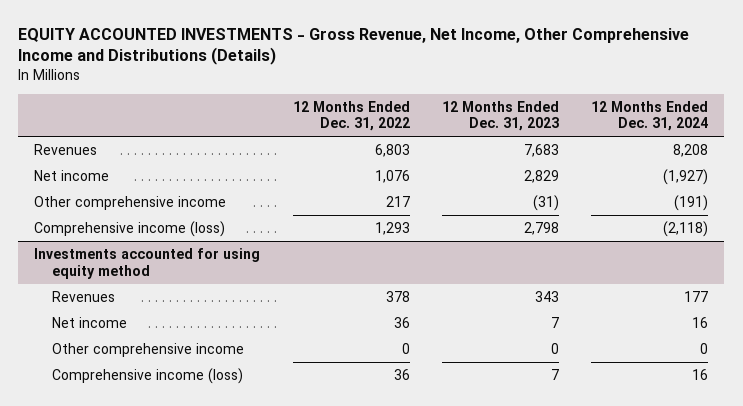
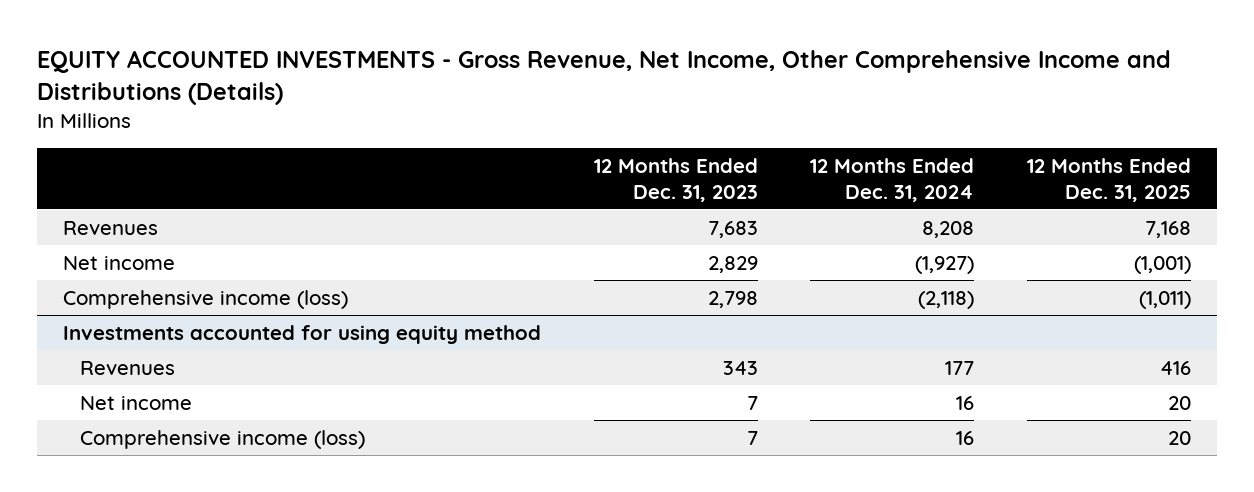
[292,100,410,132] 12 Months Ended Dec. 31, 2022 -> none
none -> [1027,157,1192,202] 12 Months Ended Dec. 31, 2025
[34,195,227,210] Other comprehensive income -> none
[51,342,244,357] Other comprehensive income -> none

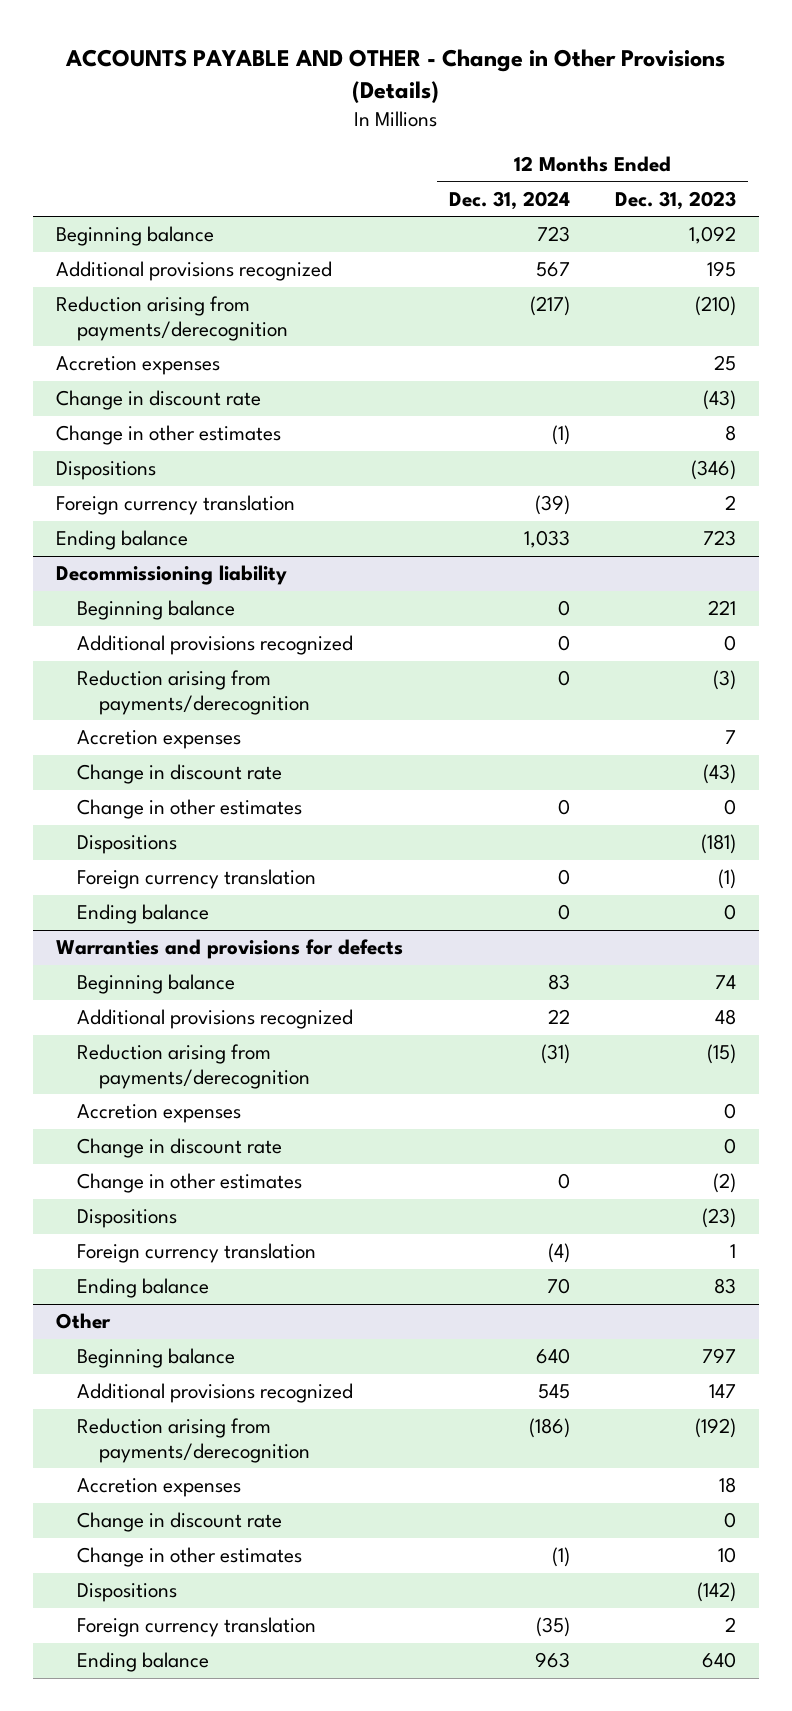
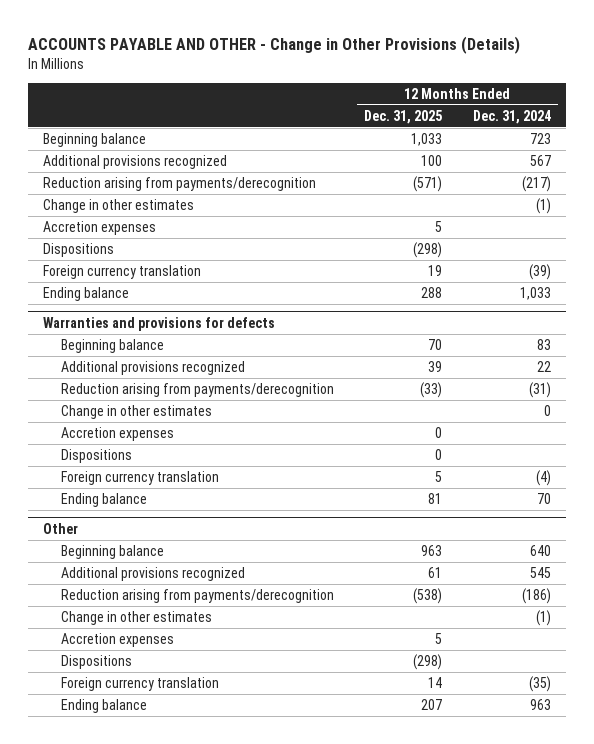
[615,190,737,210] Dec. 31, 2023 -> none
none -> [364,109,443,124] Dec. 31, 2025
[55,390,261,411] Change in discount rate -> none
[55,356,220,376] Accretion expenses -> [43,221,157,236] Accretion expenses
[55,565,287,586] Decommissioning liability -> none
[77,600,236,621] Beginning balance -> none
[77,635,354,656] Additional provisions recognized -> none
[77,670,310,715] Reduction arising from payments/derecognition -> none
[77,730,242,750] Accretion expenses -> none
[77,764,283,785] Change in discount rate -> none
[77,799,303,820] Change in other estimates -> none
[77,835,178,855] Dispositions -> none
[77,869,317,890] Foreign currency translation -> none
[77,904,210,925] Ending balance -> none
[77,1138,283,1159] Change in discount rate -> none
[77,1104,242,1124] Accretion expenses -> [61,427,175,442] Accretion expenses
[77,1512,283,1533] Change in discount rate -> none
[77,1478,242,1498] Accretion expenses -> [61,633,175,648] Accretion expenses

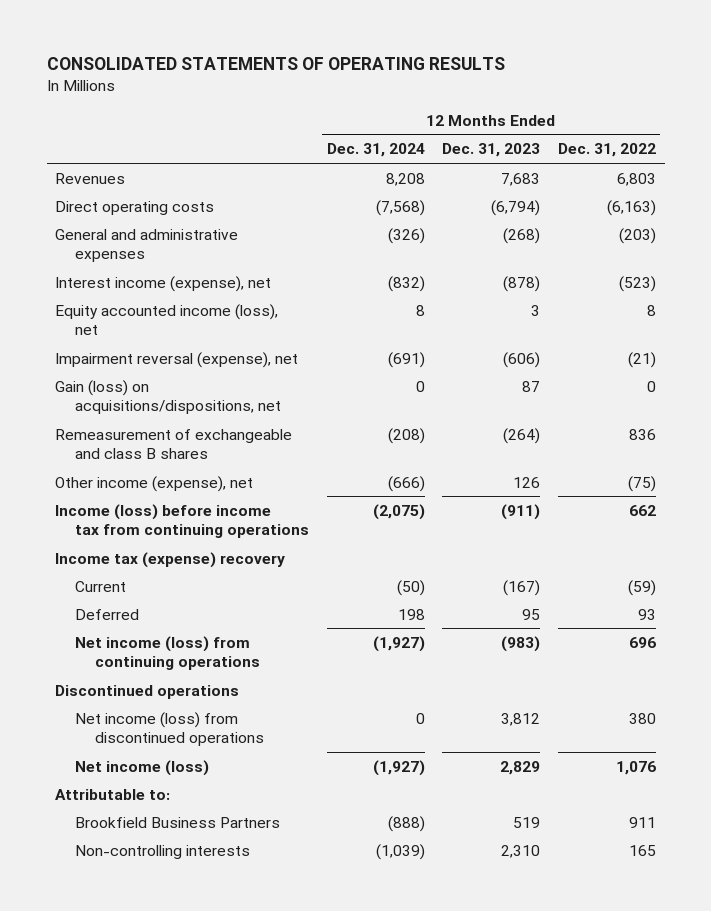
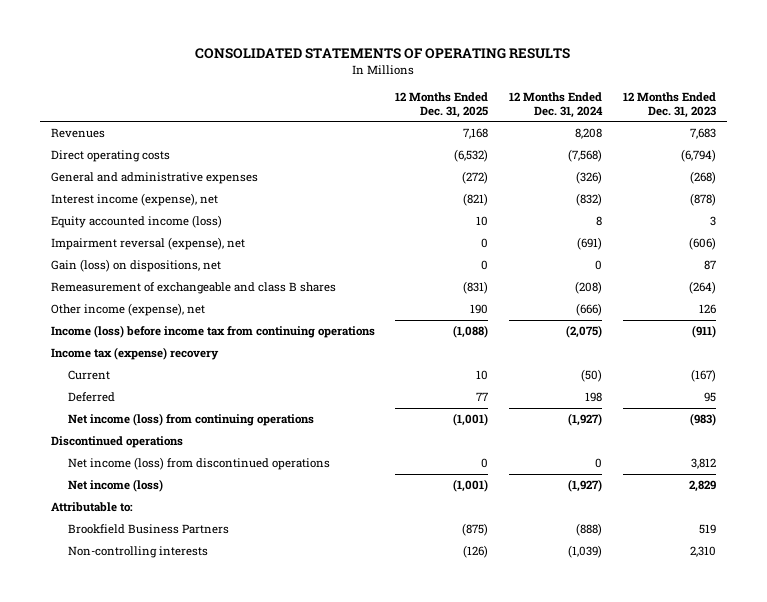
[558,143,657,158] Dec. 31, 2022 -> none
none -> [395,91,489,118] 12 Months Ended Dec. 31, 2025
[55,303,279,336] Equity accounted income (loss), net -> [50,215,222,229] Equity accounted income (loss)
[55,379,282,415] Gain (loss) on acquisitions/dispositions, net -> [50,259,221,273] Gain (loss) on dispositions, net

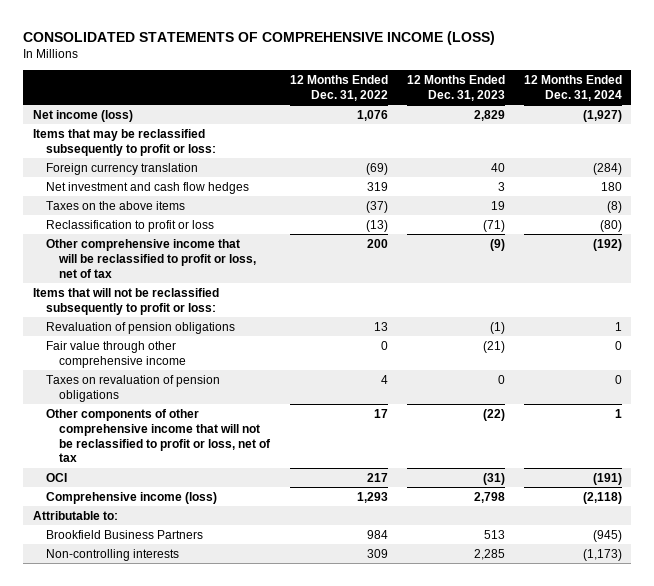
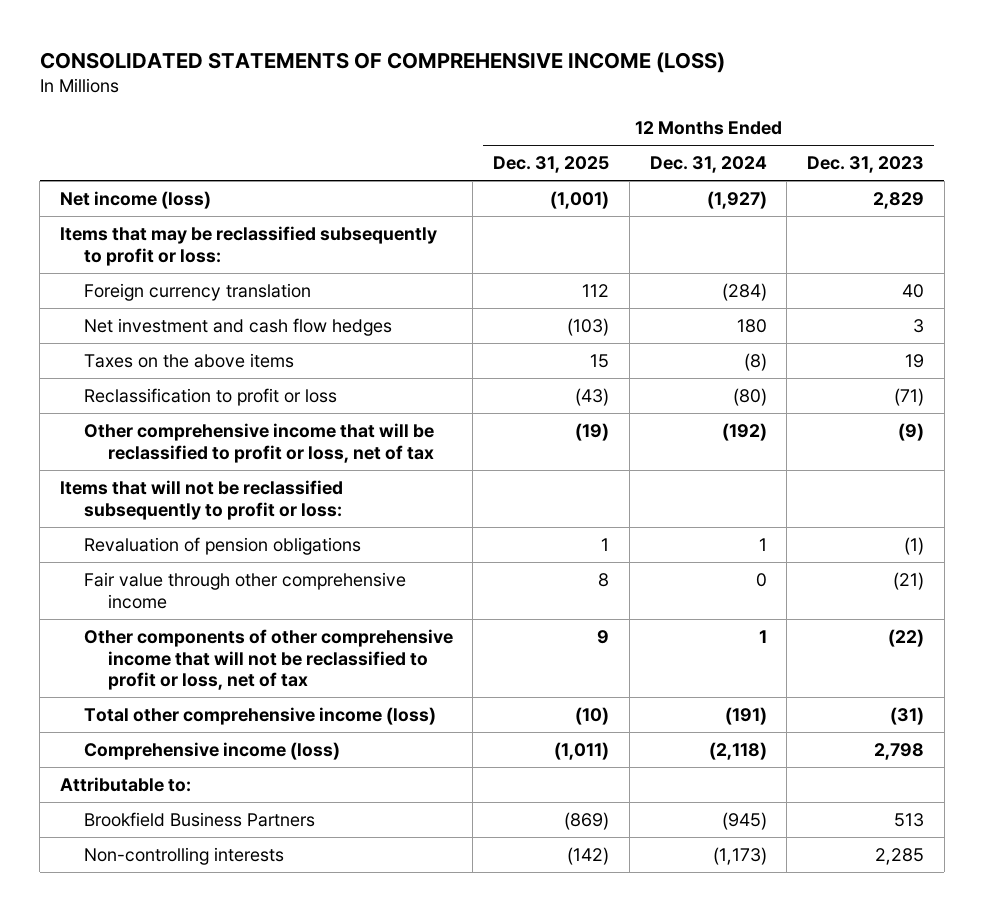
[289,75,388,102] 12 Months Ended Dec. 31, 2022 -> none
none -> [493,156,610,174] Dec. 31, 2025
[46,374,221,402] Taxes on revaluation of pension obligations -> none
[46,472,68,482] OCI -> [83,706,436,725] Total other comprehensive income (loss)

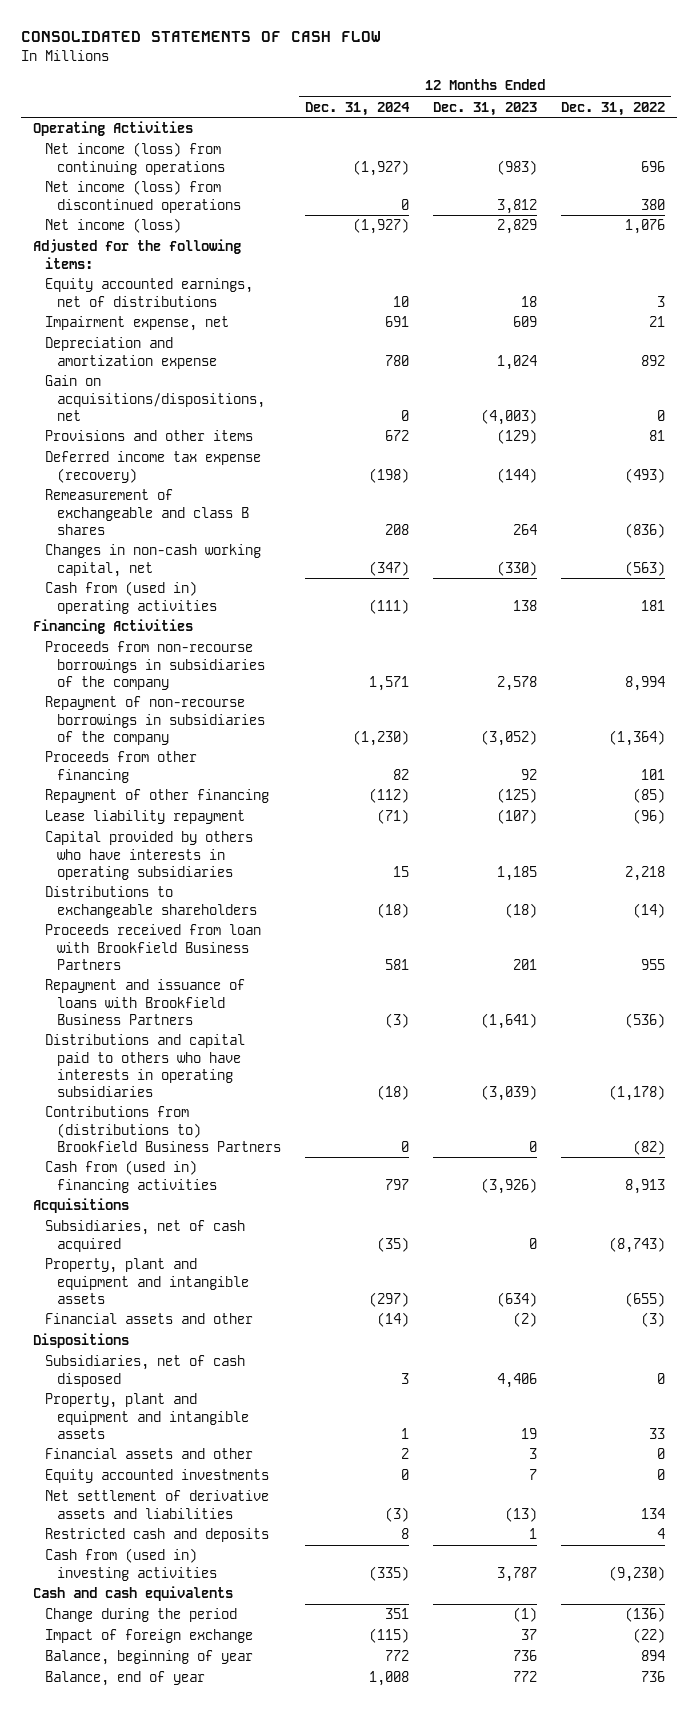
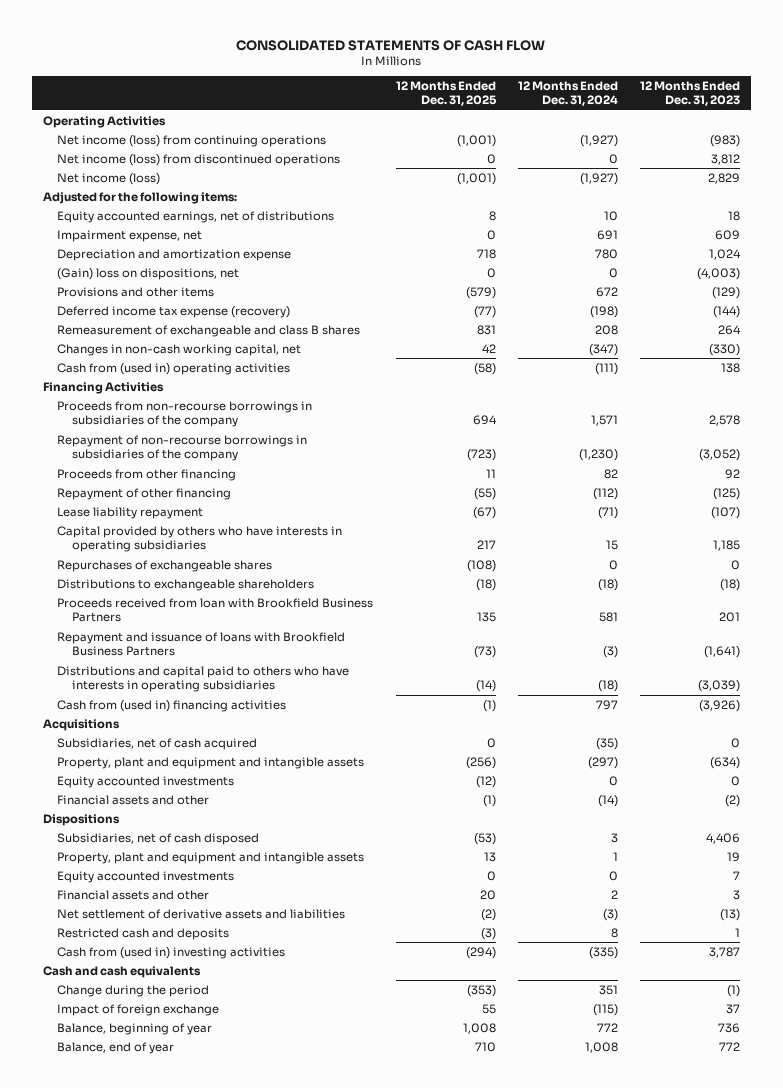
[561,101,666,116] Dec. 31, 2022 -> none
none -> [395,81,497,107] 12 Months Ended Dec. 31, 2025
[45,375,266,421] Gain on acquisitions/dispositions, net -> [57,267,240,280] (Gain) loss on dispositions, net
none -> [57,559,273,572] Repurchases of exchangeable shares
[45,1106,282,1152] Contributions from (distributions to) Brookfield Business Partners -> none
none -> [57,775,235,788] Equity accounted investments
[45,1448,254,1460] Financial assets and other -> [57,889,210,900] Financial assets and other

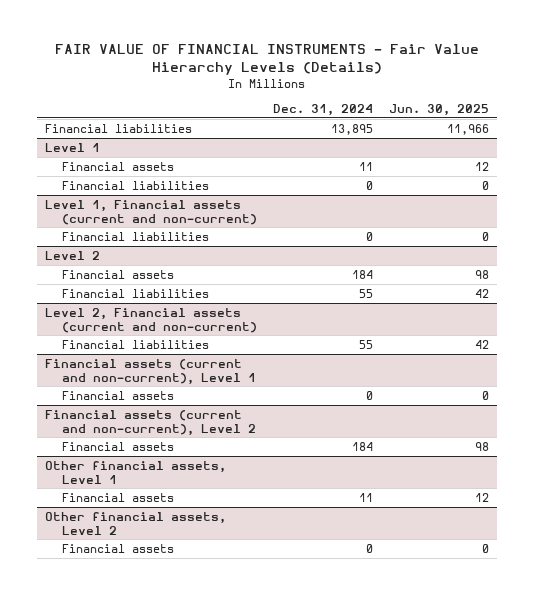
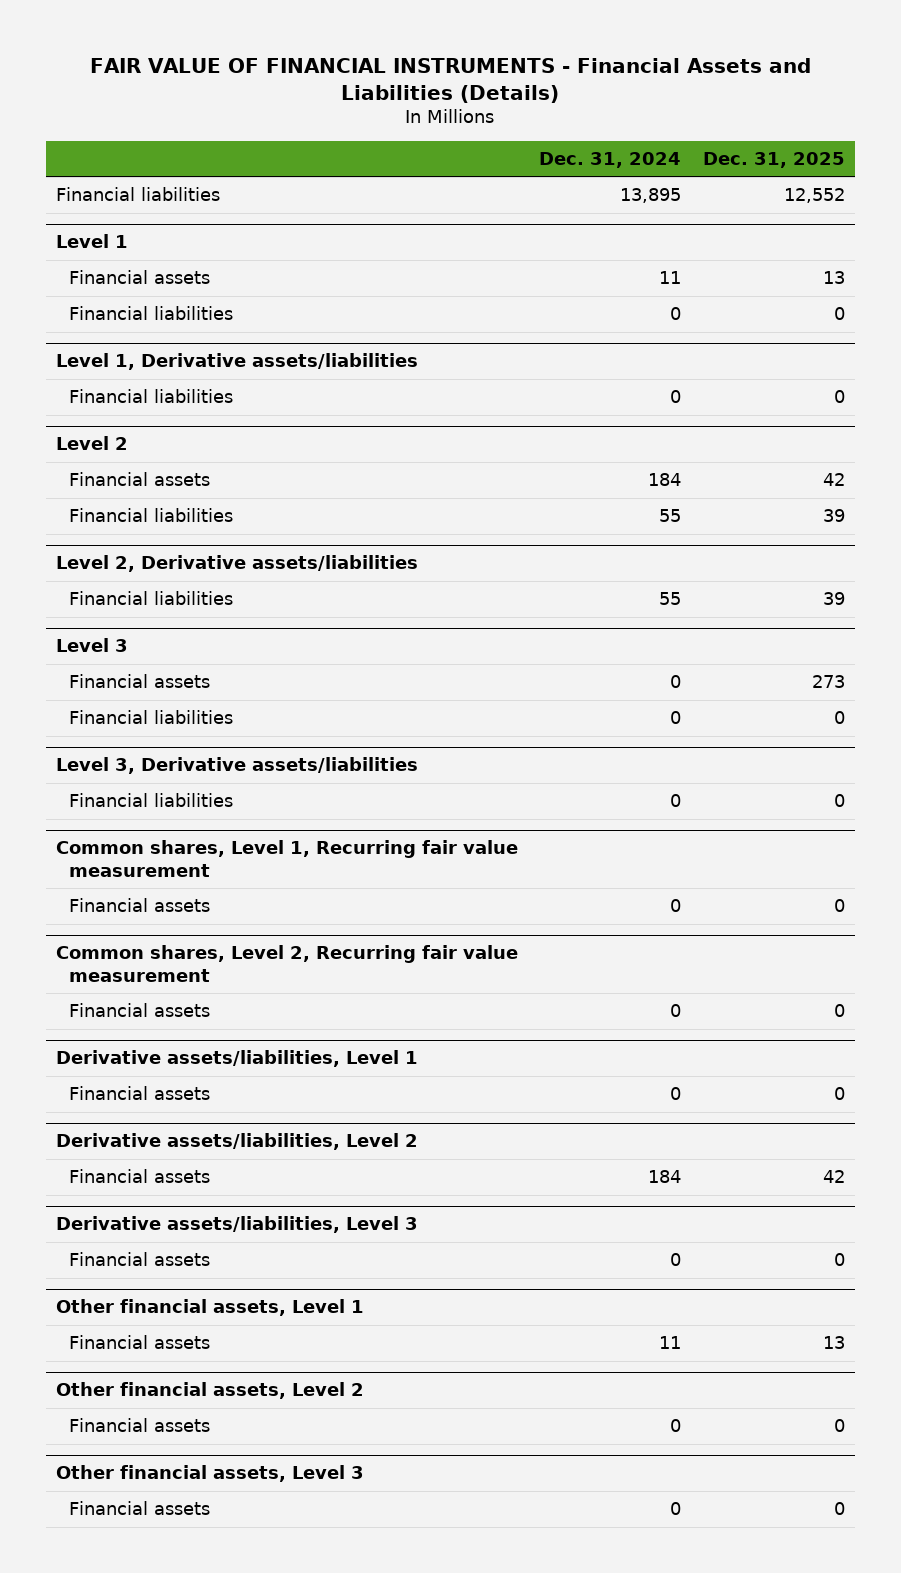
[54,44,479,76] FAIR VALUE OF FINANCIAL INSTRUMENTS - Fair Value Hierarchy Levels (Details) -> [90,57,812,103] FAIR VALUE OF FINANCIAL INSTRUMENTS - Financial Assets and Liabilities (Details)
[388,103,489,116] Jun. 30, 2025 -> none
none -> [702,151,845,168] Dec. 31, 2025
[44,199,258,225] Level 1, Financial assets (current and non-current) -> none
none -> [56,353,419,371] Level 1, Derivative assets/liabilities
[44,307,258,333] Level 2, Financial assets (current and non-current) -> none
none -> [56,555,419,573] Level 2, Derivative assets/liabilities
[44,358,257,385] Financial assets (current and non-current), Level 1 -> none
none -> [56,638,129,653] Level 3
[44,409,257,436] Financial assets (current and non-current), Level 2 -> none
none -> [69,710,234,725] Financial liabilities
none -> [56,757,419,775] Level 3, Derivative assets/liabilities
none -> [69,793,234,808] Financial liabilities
none -> [56,840,519,877] Common shares, Level 1, Recurring fair value measurement
none -> [69,898,211,913] Financial assets
none -> [56,945,519,982] Common shares, Level 2, Recurring fair value measurement
none -> [69,1003,211,1018] Financial assets
none -> [56,1050,419,1068] Derivative assets/liabilities, Level 1
none -> [69,1086,211,1101] Financial assets
none -> [56,1133,419,1151] Derivative assets/liabilities, Level 2
none -> [56,1216,419,1234] Derivative assets/liabilities, Level 3
none -> [69,1252,211,1267] Financial assets
none -> [56,1465,365,1483] Other financial assets, Level 3
none -> [69,1501,211,1516] Financial assets

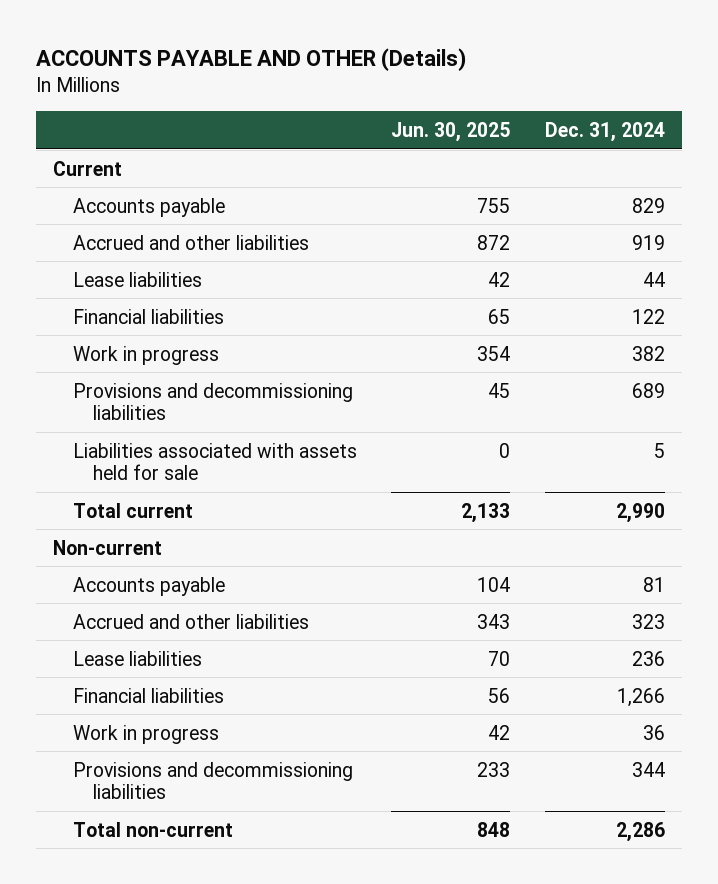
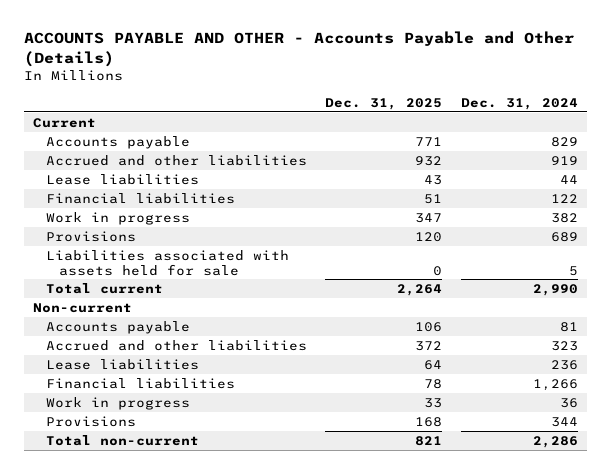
[35,47,466,71] ACCOUNTS PAYABLE AND OTHER (Details) -> [23,31,574,68] ACCOUNTS PAYABLE AND OTHER - Accounts Payable and Other (Details)
[391,121,511,142] Jun. 30, 2025 -> none
none -> [325,97,443,110] Dec. 31, 2025
[72,382,353,421] Provisions and decommissioning liabilities -> [45,230,136,242] Provisions
[72,761,353,800] Provisions and decommissioning liabilities -> [45,415,136,427] Provisions

